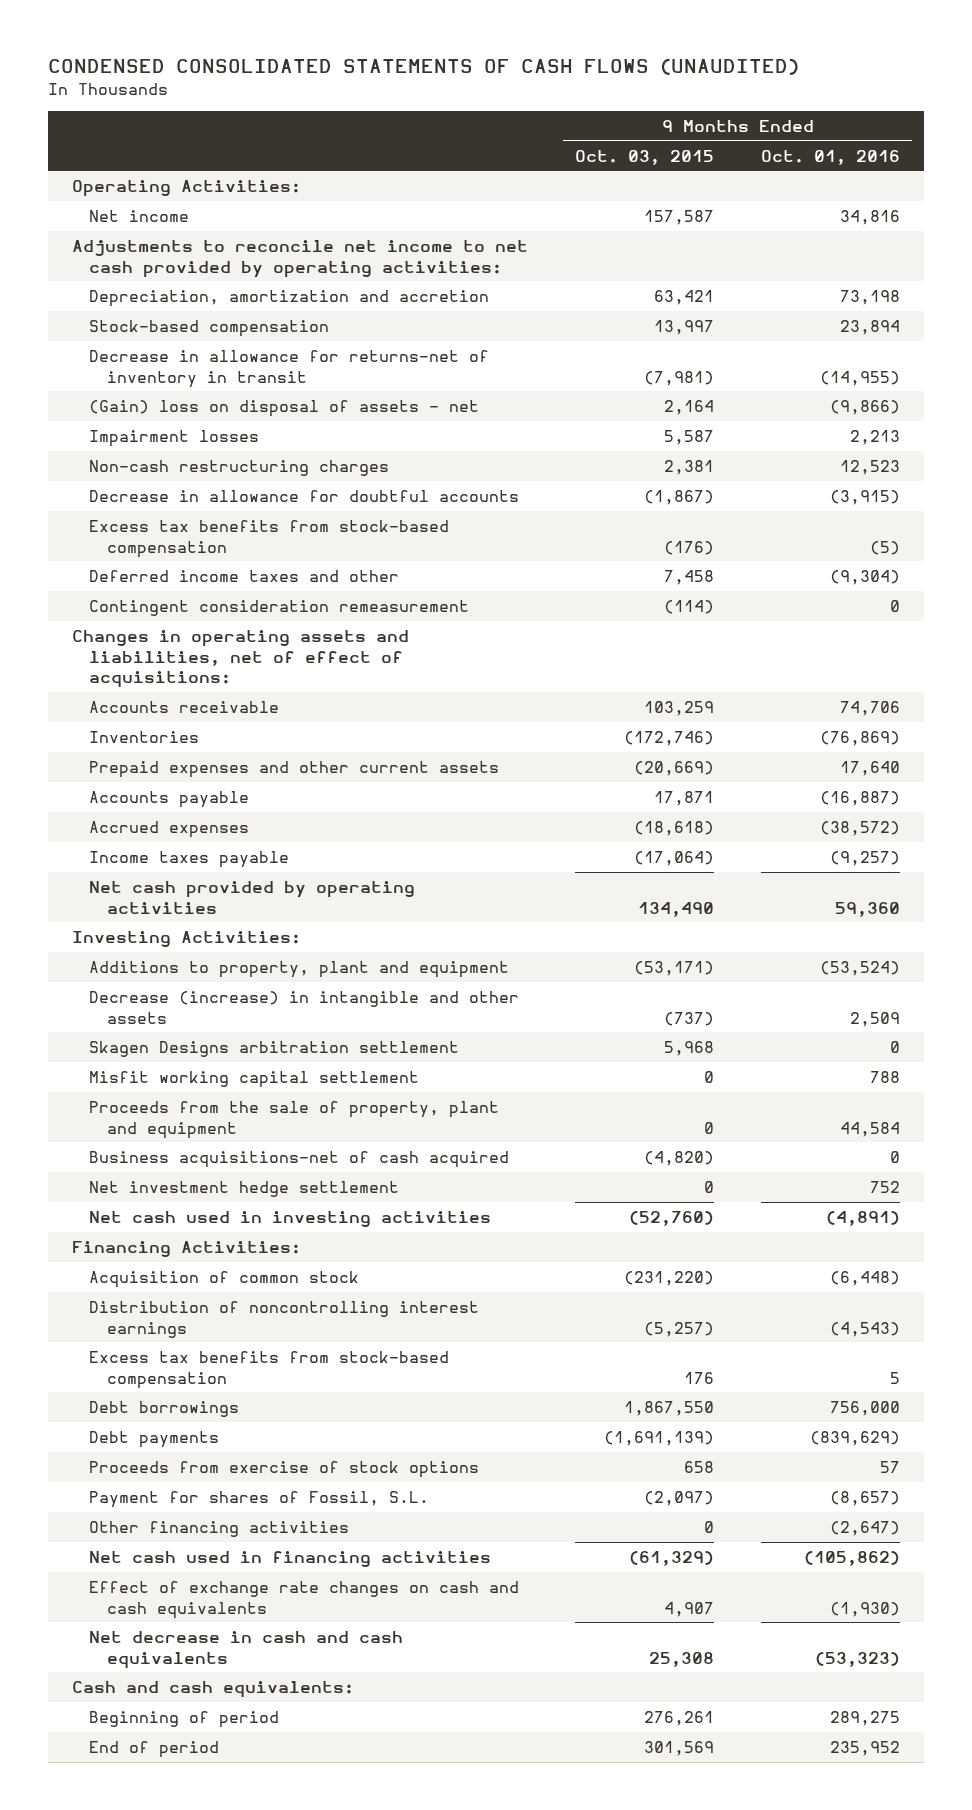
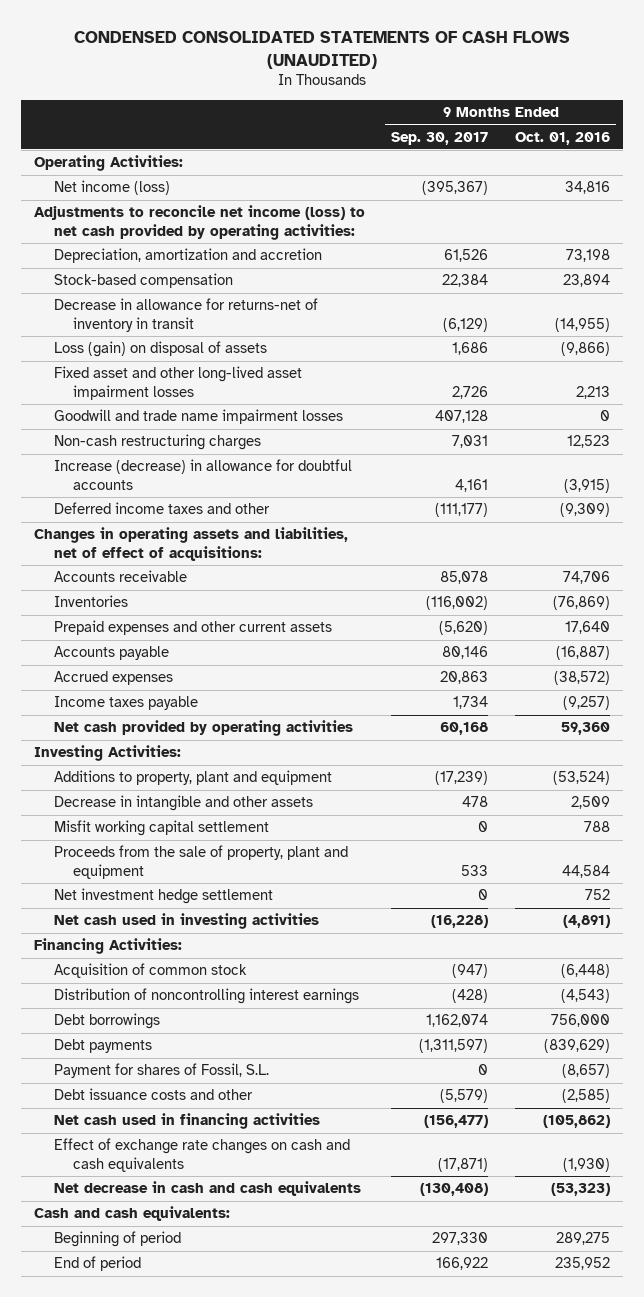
[575,149,715,165] Oct. 03, 2015 -> none
none -> [391,131,489,145] Sep. 30, 2017
[89,209,190,222] Net income -> [53,180,170,196] Net income (loss)
[71,239,528,278] Adjustments to reconcile net income to net cash provided by operating activities: -> [34,205,366,240] Adjustments to reconcile net income (loss) to net cash provided by operating activities:
[89,399,480,417] (Gain) loss on disposal of assets - net -> [53,341,267,358] Loss (gain) on disposal of assets
[89,429,260,447] Impairment losses -> [53,366,302,400] Fixed asset and other long-lived asset impairment losses
none -> [53,409,343,425] Goodwill and trade name impairment losses
[89,519,450,558] Excess tax benefits from stock-based compensation -> none
[89,599,470,616] Contingent consideration remeasurement -> none
[89,489,520,502] Decrease in allowance for doubtful accounts -> [53,459,352,490] Increase (decrease) in allowance for doubtful accounts
[830,569,901,585] (9,304) -> [559,503,610,518] (9,309)
[89,1040,460,1057] Skagen Designs arbitration settlement -> none
[89,990,520,1024] Decrease (increase) in intangible and other assets -> [53,795,313,812] Decrease in intangible and other assets
[89,1150,510,1168] Business acquisitions-net of cash acquired -> none
[89,1350,450,1389] Excess tax benefits from stock-based compensation -> none
[89,1460,480,1478] Proceeds from exercise of stock options -> none
[89,1520,350,1537] Other financing activities -> none
none -> [53,1088,253,1101] Debt issuance costs and other

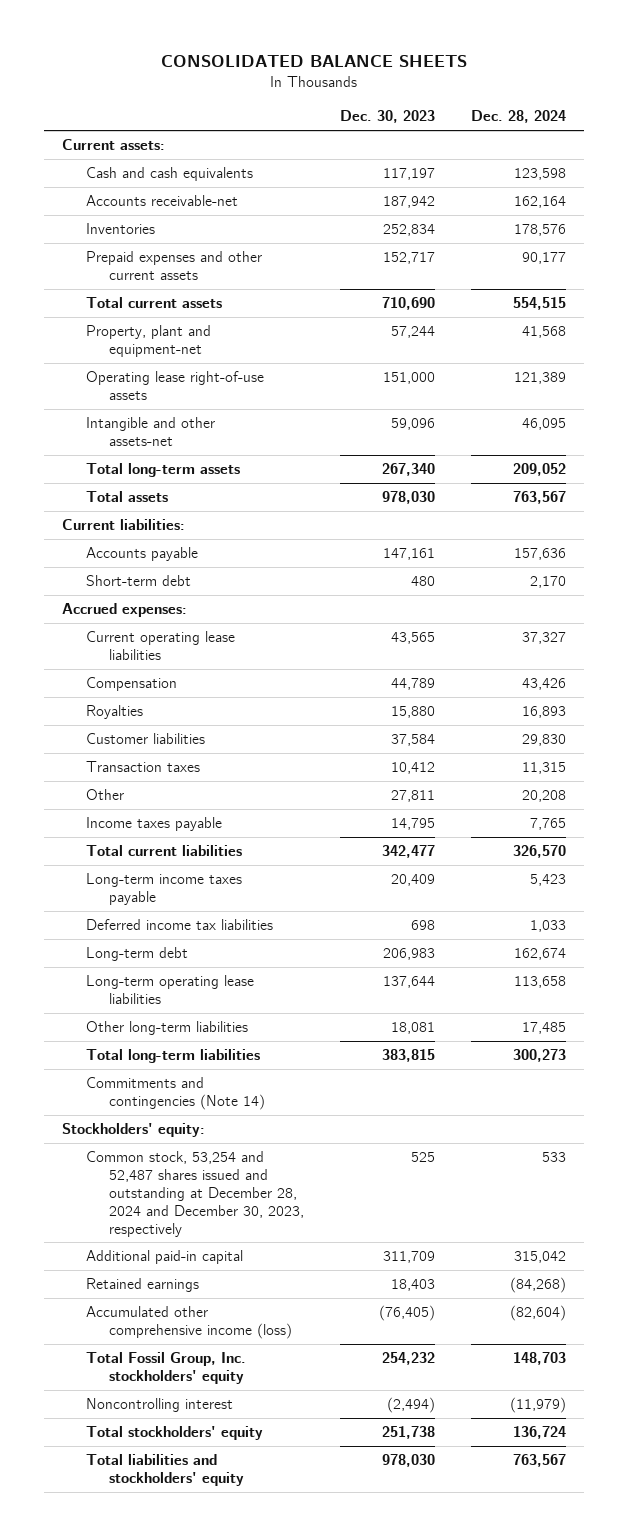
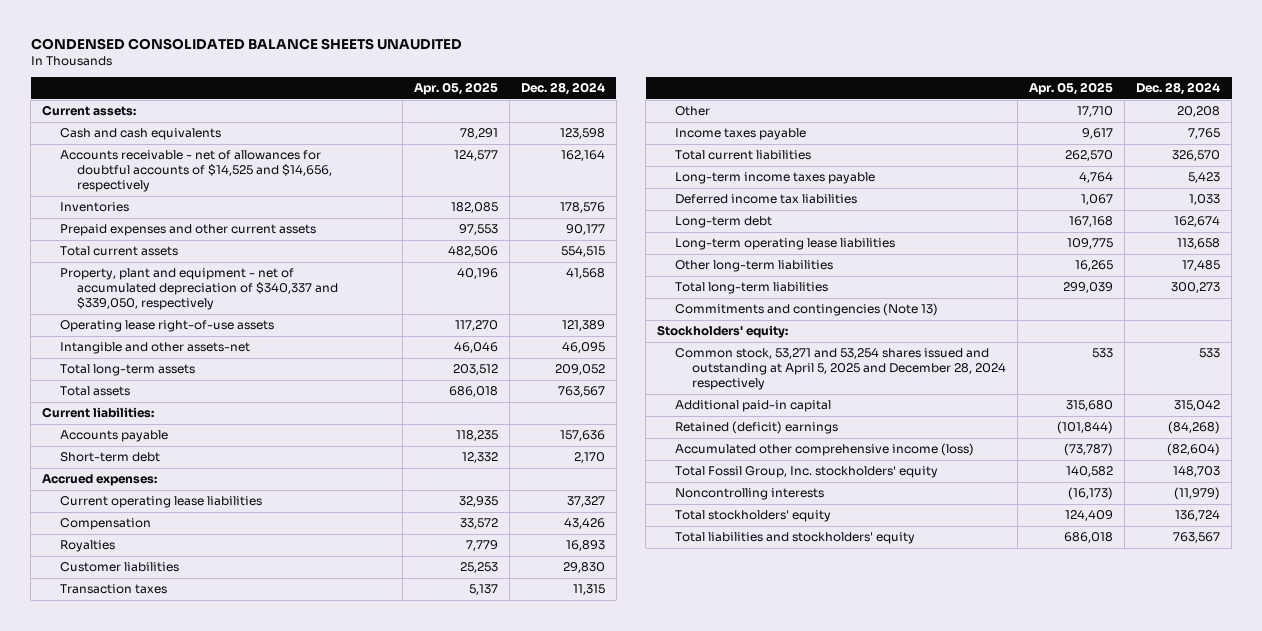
[161,55,468,68] CONSOLIDATED BALANCE SHEETS -> [30,38,462,51] CONDENSED CONSOLIDATED BALANCE SHEETS UNAUDITED
[340,110,436,124] Dec. 30, 2023 -> none
none -> [414,81,499,95] Apr. 05, 2025
[85,195,238,207] Accounts receivable-net -> [59,150,333,193] Accounts receivable - net of allowances for doubtful accounts of $14,525 and $14,656, respectively
[85,325,211,357] Property, plant and equipment-net -> [59,268,339,311] Property, plant and equipment - net of accumulated depreciation of $340,337 and $339,050, respectively
[85,1077,266,1110] Commitments and contingencies (Note 14) -> [674,303,938,317] Commitments and contingencies (Note 13)
[85,1151,305,1237] Common stock, 53,254 and 52,487 shares issued and outstanding at December 28, 2024 and December 30, 2023, respectively -> [674,348,1007,391] Common stock, 53,271 and 53,254 shares issued and outstanding at April 5, 2025 and December 28, 2024 respectively
[85,1278,199,1293] Retained earnings -> [674,421,838,435] Retained (deficit) earnings
[85,1398,233,1413] Noncontrolling interest -> [674,488,824,501] Noncontrolling interests

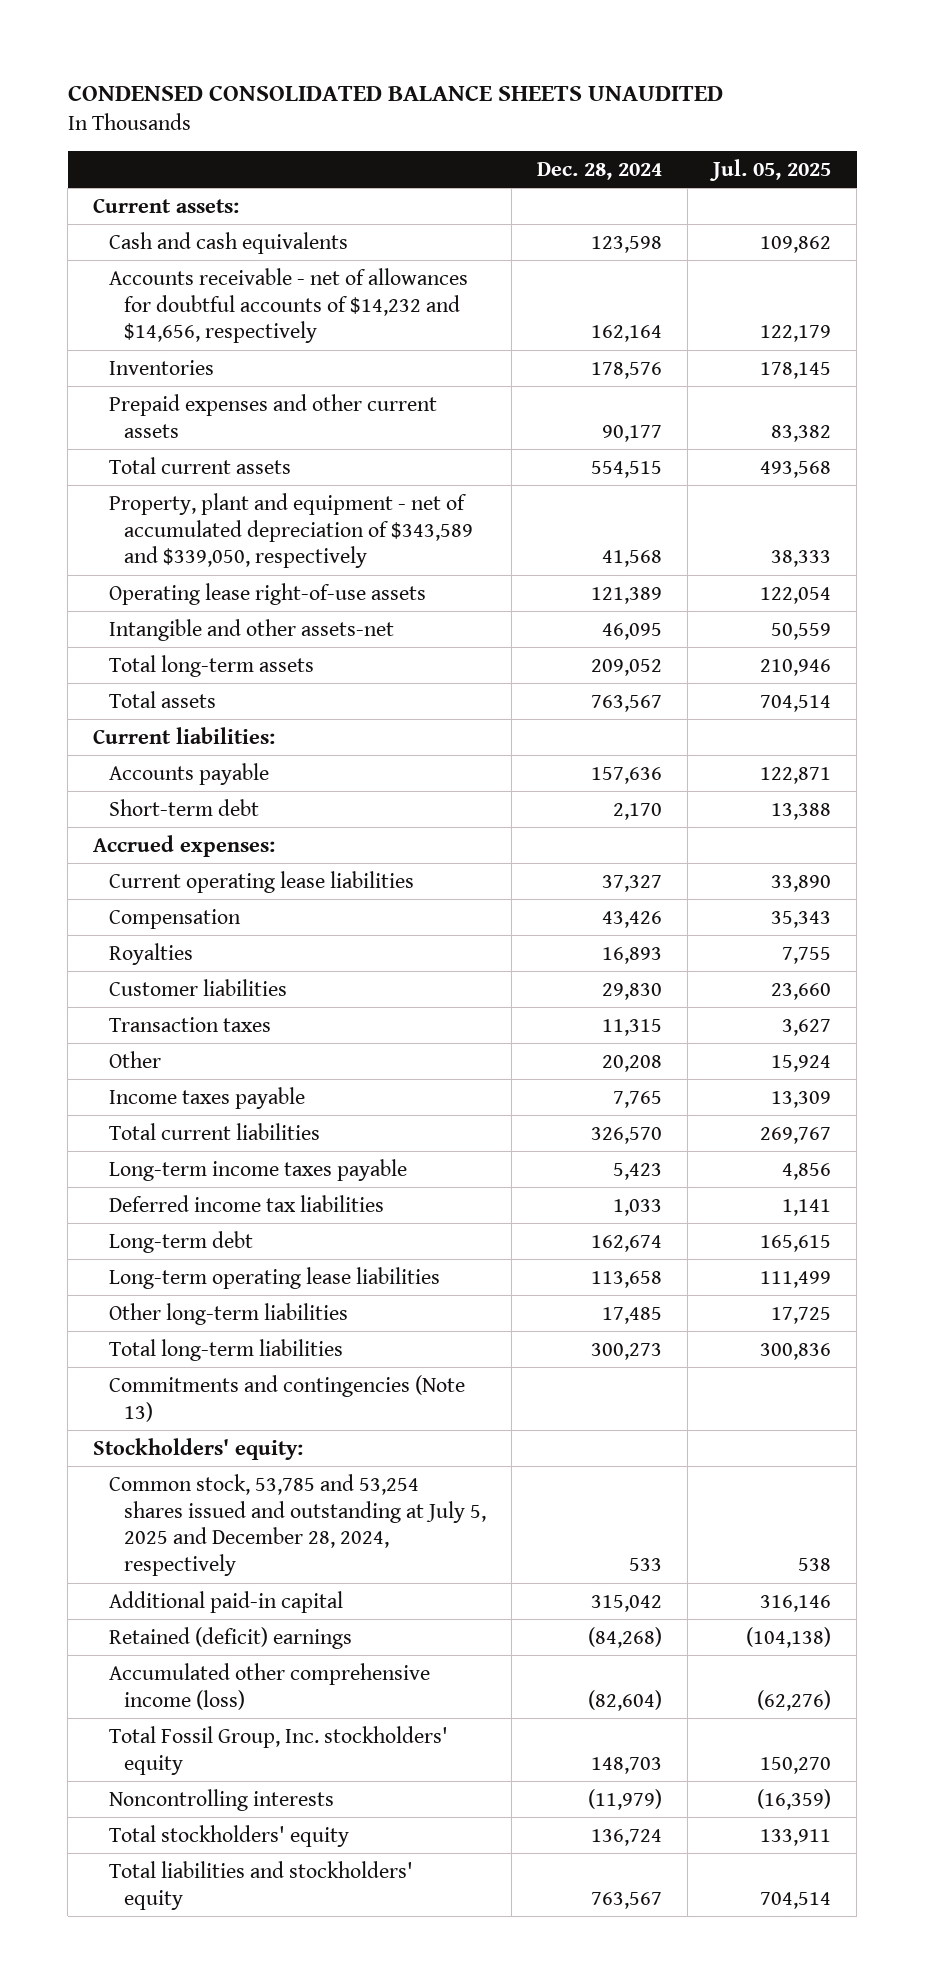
[414,81,499,95] Apr. 05, 2025 -> none
none -> [709,159,832,182] Jul. 05, 2025
[59,150,333,193] Accounts receivable - net of allowances for doubtful accounts of $14,525 and $14,656, respectively -> [108,267,468,344] Accounts receivable - net of allowances for doubtful accounts of $14,232 and $14,656, respectively
[59,268,339,311] Property, plant and equipment - net of accumulated depreciation of $340,337 and $339,050, respectively -> [108,492,473,569] Property, plant and equipment - net of accumulated depreciation of $343,589 and $339,050, respectively
[674,348,1007,391] Common stock, 53,271 and 53,254 shares issued and outstanding at April 5, 2025 and December 28, 2024 respectively -> [108,1473,486,1577] Common stock, 53,785 and 53,254 shares issued and outstanding at July 5, 2025 and December 28, 2024, respectively

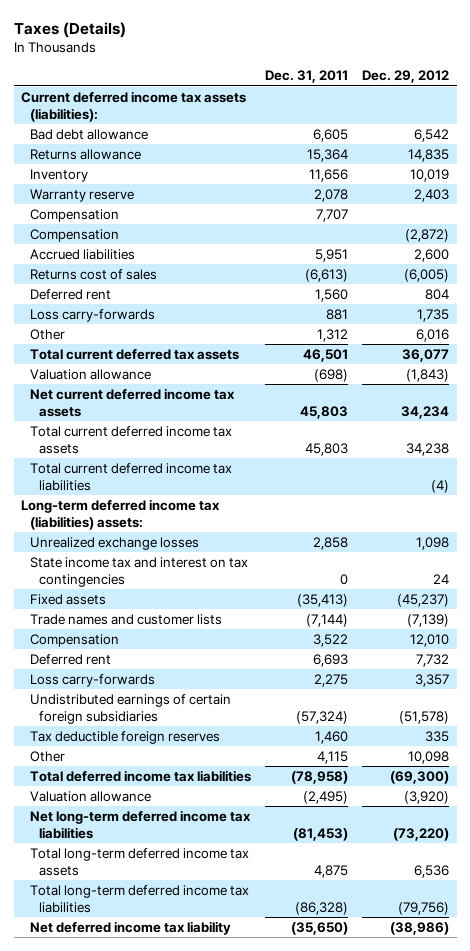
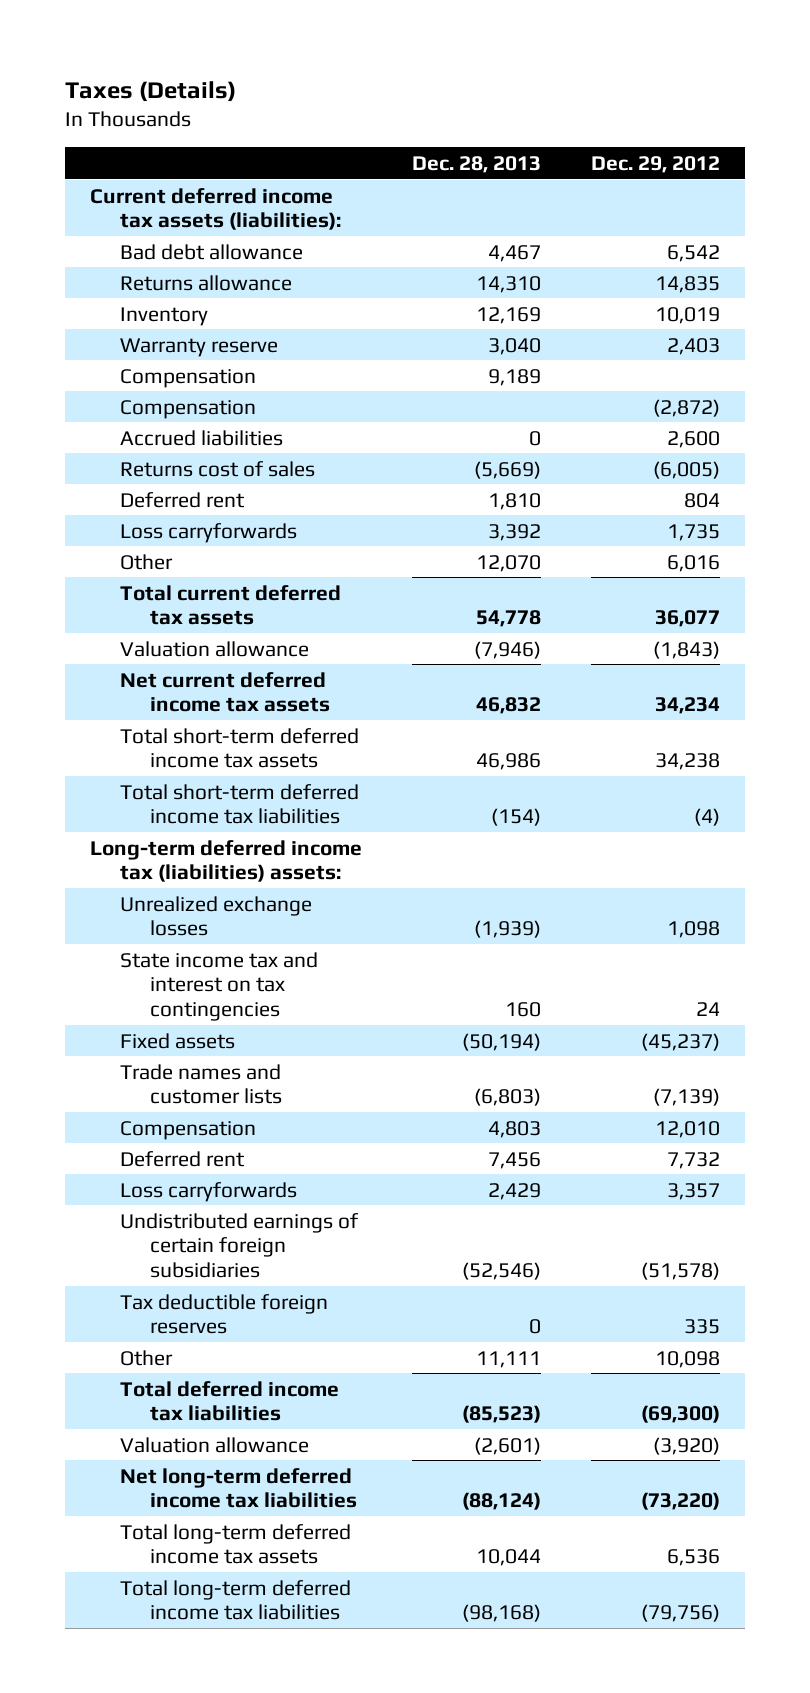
[265,70,349,84] Dec. 31, 2011 -> none
none -> [412,155,542,173] Dec. 28, 2013
[30,308,156,322] Loss carry-forwards -> [119,522,297,543] Loss carryforwards
[30,425,233,454] Total current deferred income tax assets -> [119,727,359,769] Total short-term deferred income tax assets
[30,462,233,491] Total current deferred income tax liabilities -> [119,783,359,825] Total short-term deferred income tax liabilities
[30,673,156,687] Loss carry-forwards -> [119,1181,297,1202] Loss carryforwards
[30,920,232,935] Net deferred income tax liability -> none

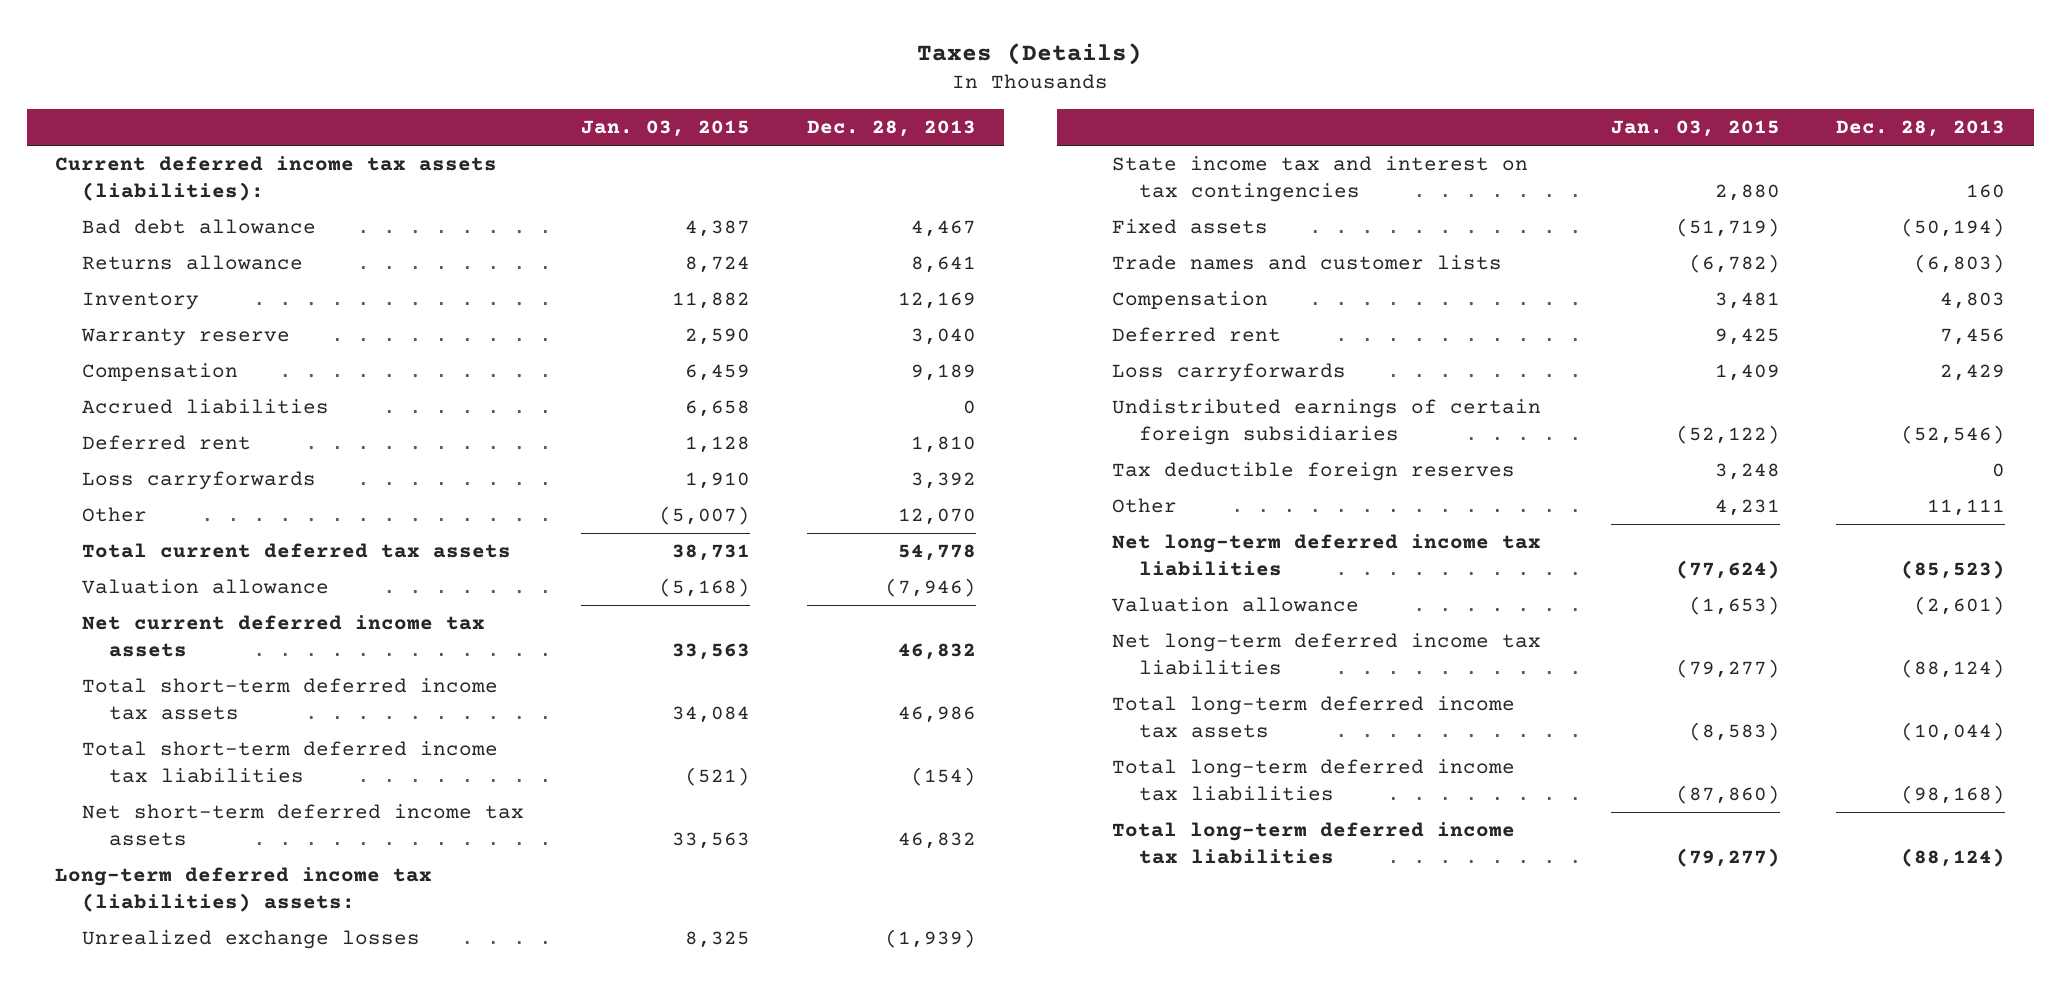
[591,155,721,173] Dec. 29, 2012 -> none
none -> [580,120,750,138] Jan. 03, 2015
[476,275,542,293] 14,310 -> [910,256,976,274] 8,641
[119,399,256,419] Compensation -> none
[119,460,315,477] Returns cost of sales -> none
none -> [81,804,524,846] Net short-term deferred income tax assets
[119,1380,339,1422] Total deferred income tax liabilities -> [1111,534,1541,576] Net long-term deferred income tax liabilities
[476,1549,542,1567] 10,044 -> [1901,721,2006,741] (10,044)
none -> [1111,822,1515,864] Total long-term deferred income tax liabilities

